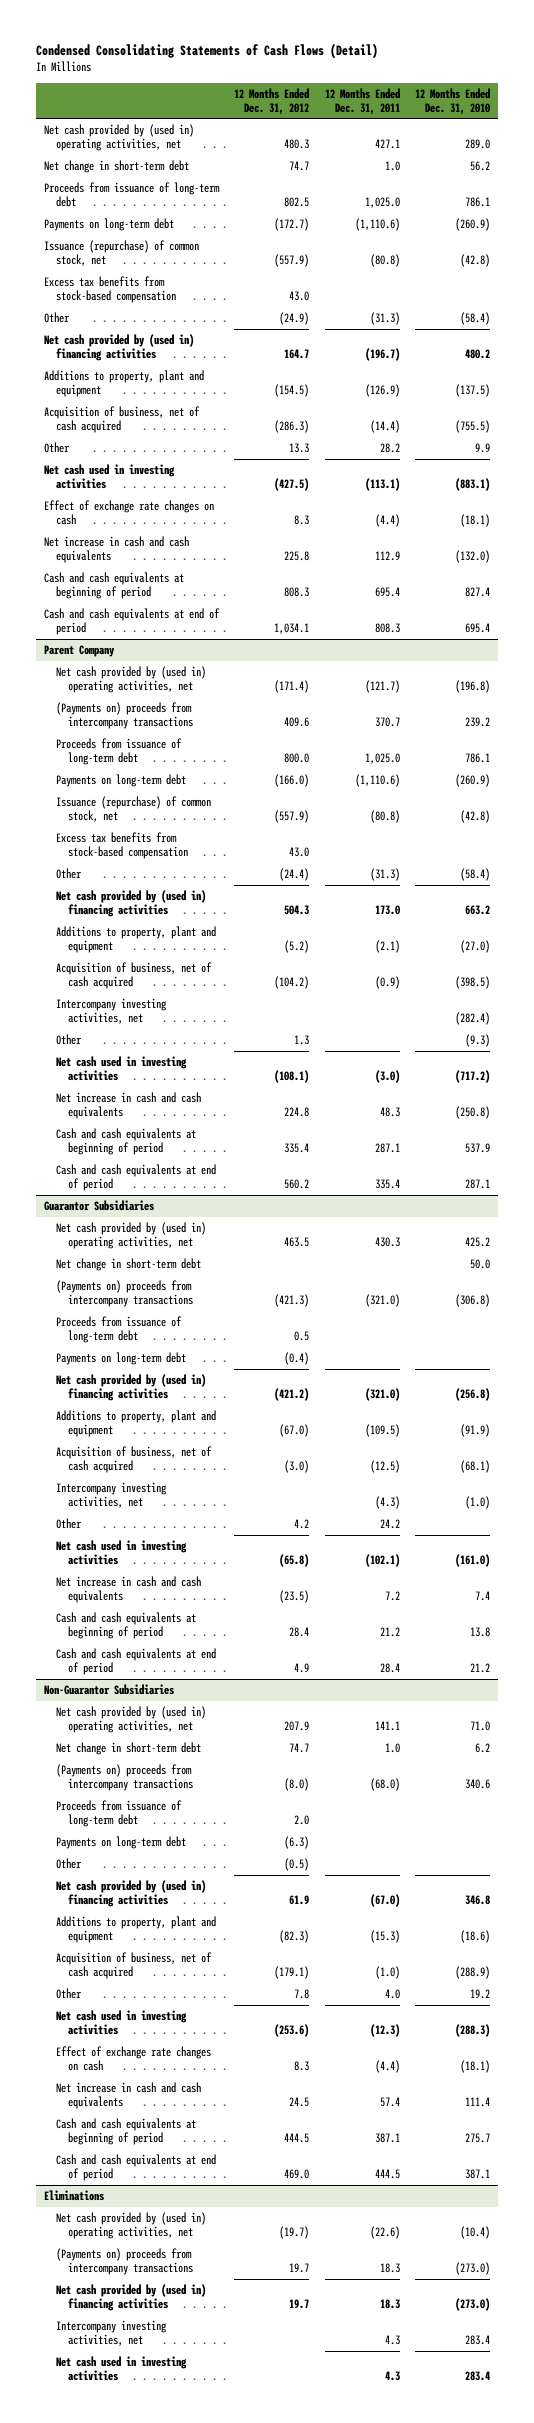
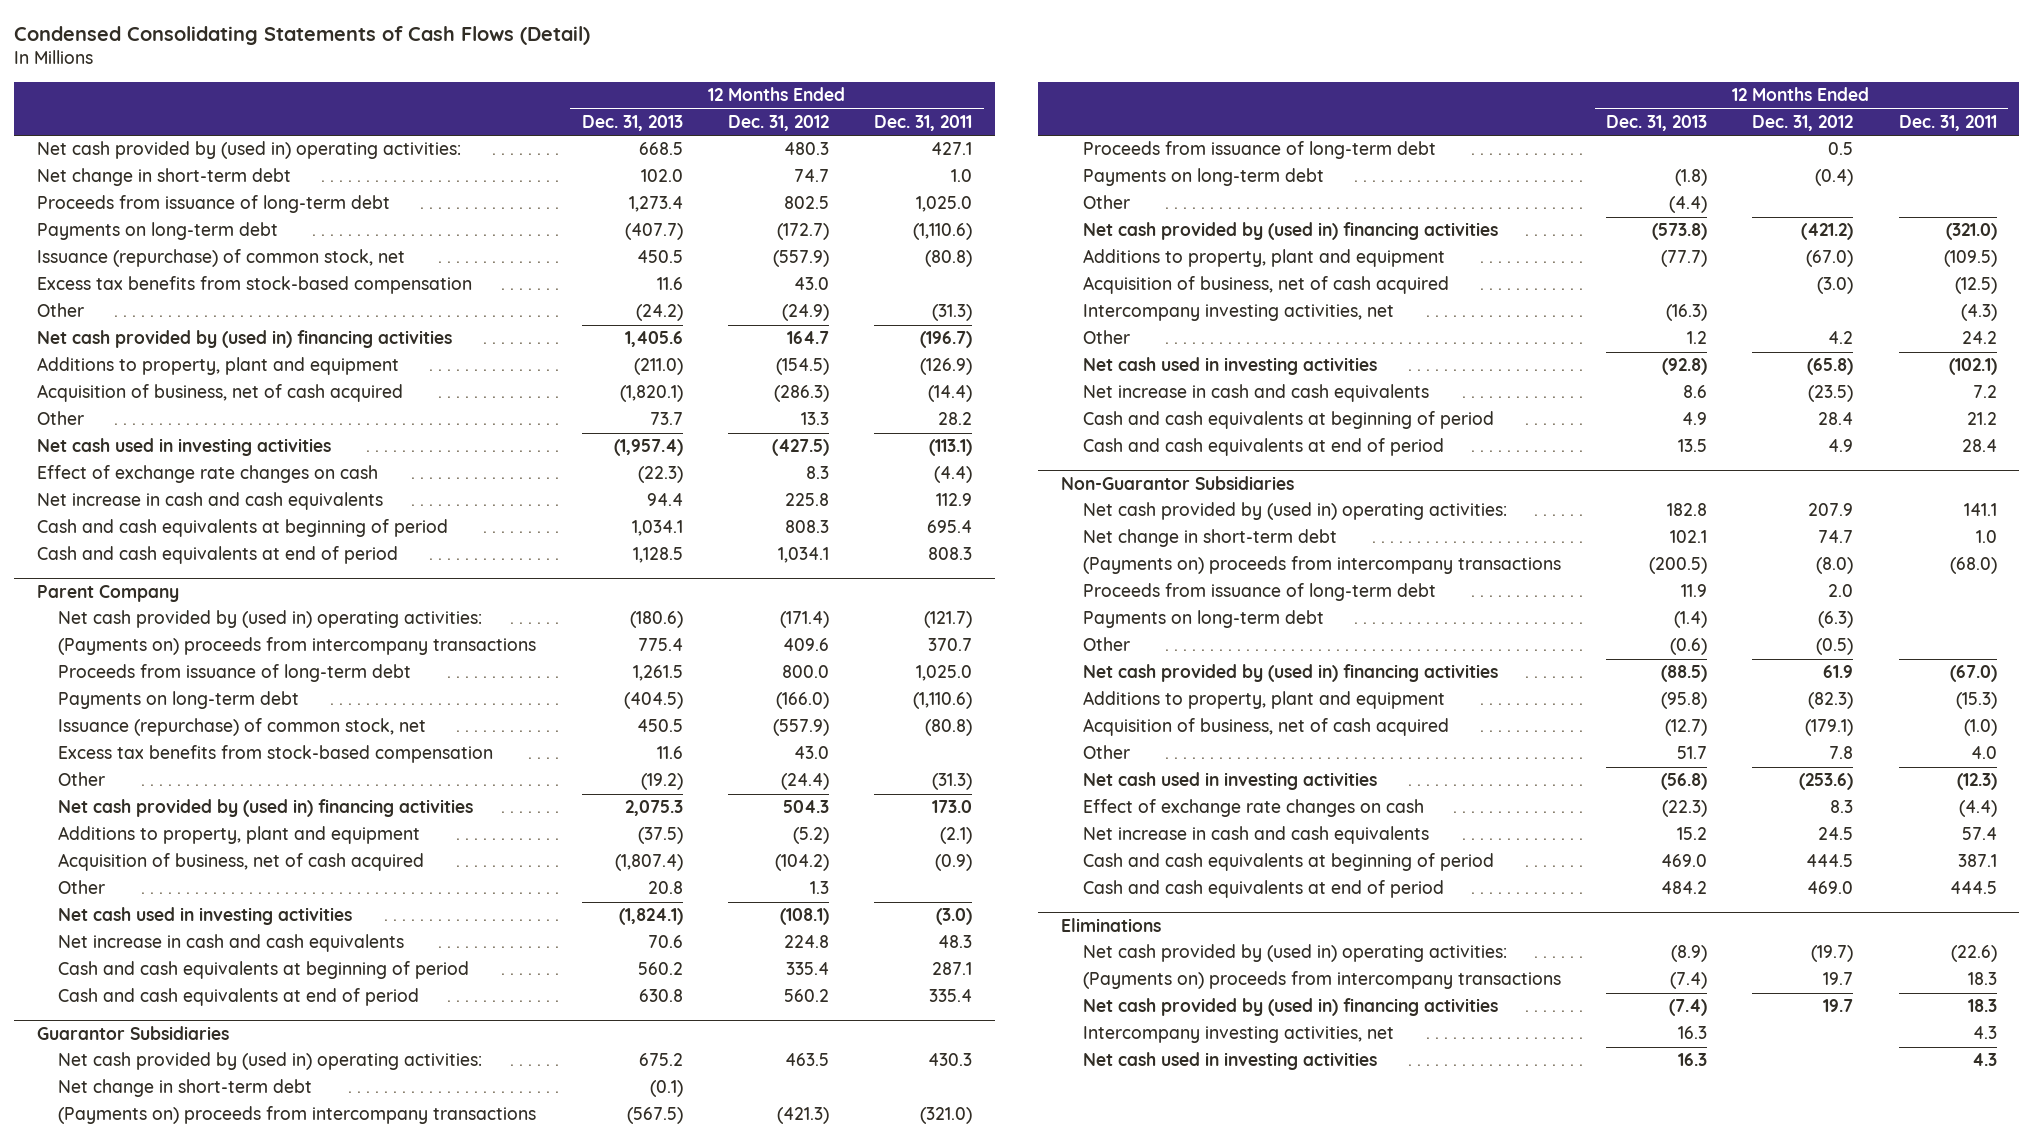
[415,87,491,115] 12 Months Ended Dec. 31, 2010 -> none
none -> [581,114,683,131] Dec. 31, 2013
[43,124,194,152] Net cash provided by (used in) operating activities, net -> [36,141,461,160] Net cash provided by (used in) operating activities:
[55,666,206,694] Net cash provided by (used in) operating activities, net -> [58,610,483,629] Net cash provided by (used in) operating activities:
[55,998,167,1025] Intercompany investing activities, net -> none
[55,1222,206,1250] Net cash provided by (used in) operating activities, net -> [58,1052,483,1071] Net cash provided by (used in) operating activities:
none -> [1082,195,1130,210] Other
[55,1706,206,1734] Net cash provided by (used in) operating activities, net -> [1082,502,1507,521] Net cash provided by (used in) operating activities:
[55,2212,206,2240] Net cash provided by (used in) operating activities, net -> [1082,944,1507,963] Net cash provided by (used in) operating activities:

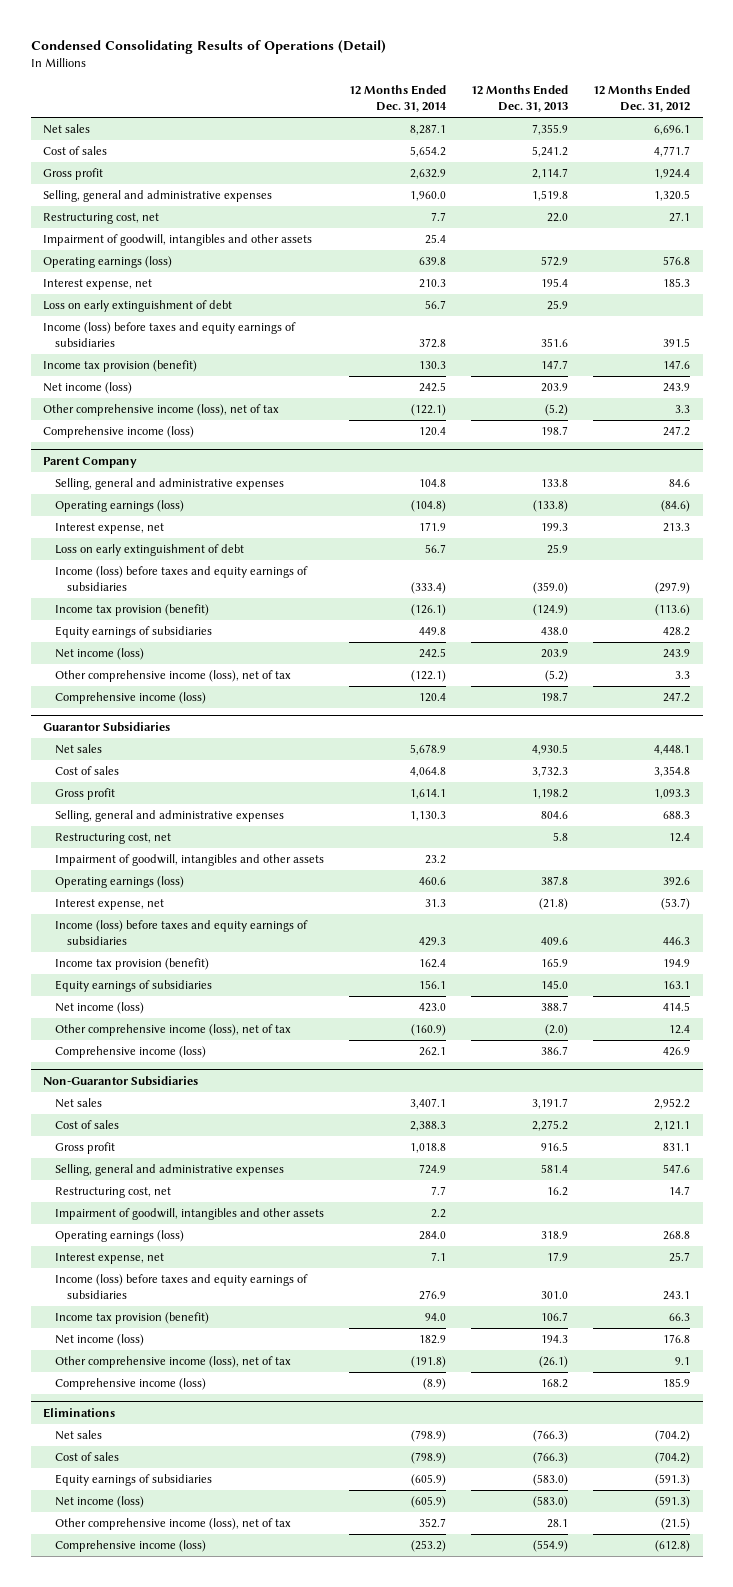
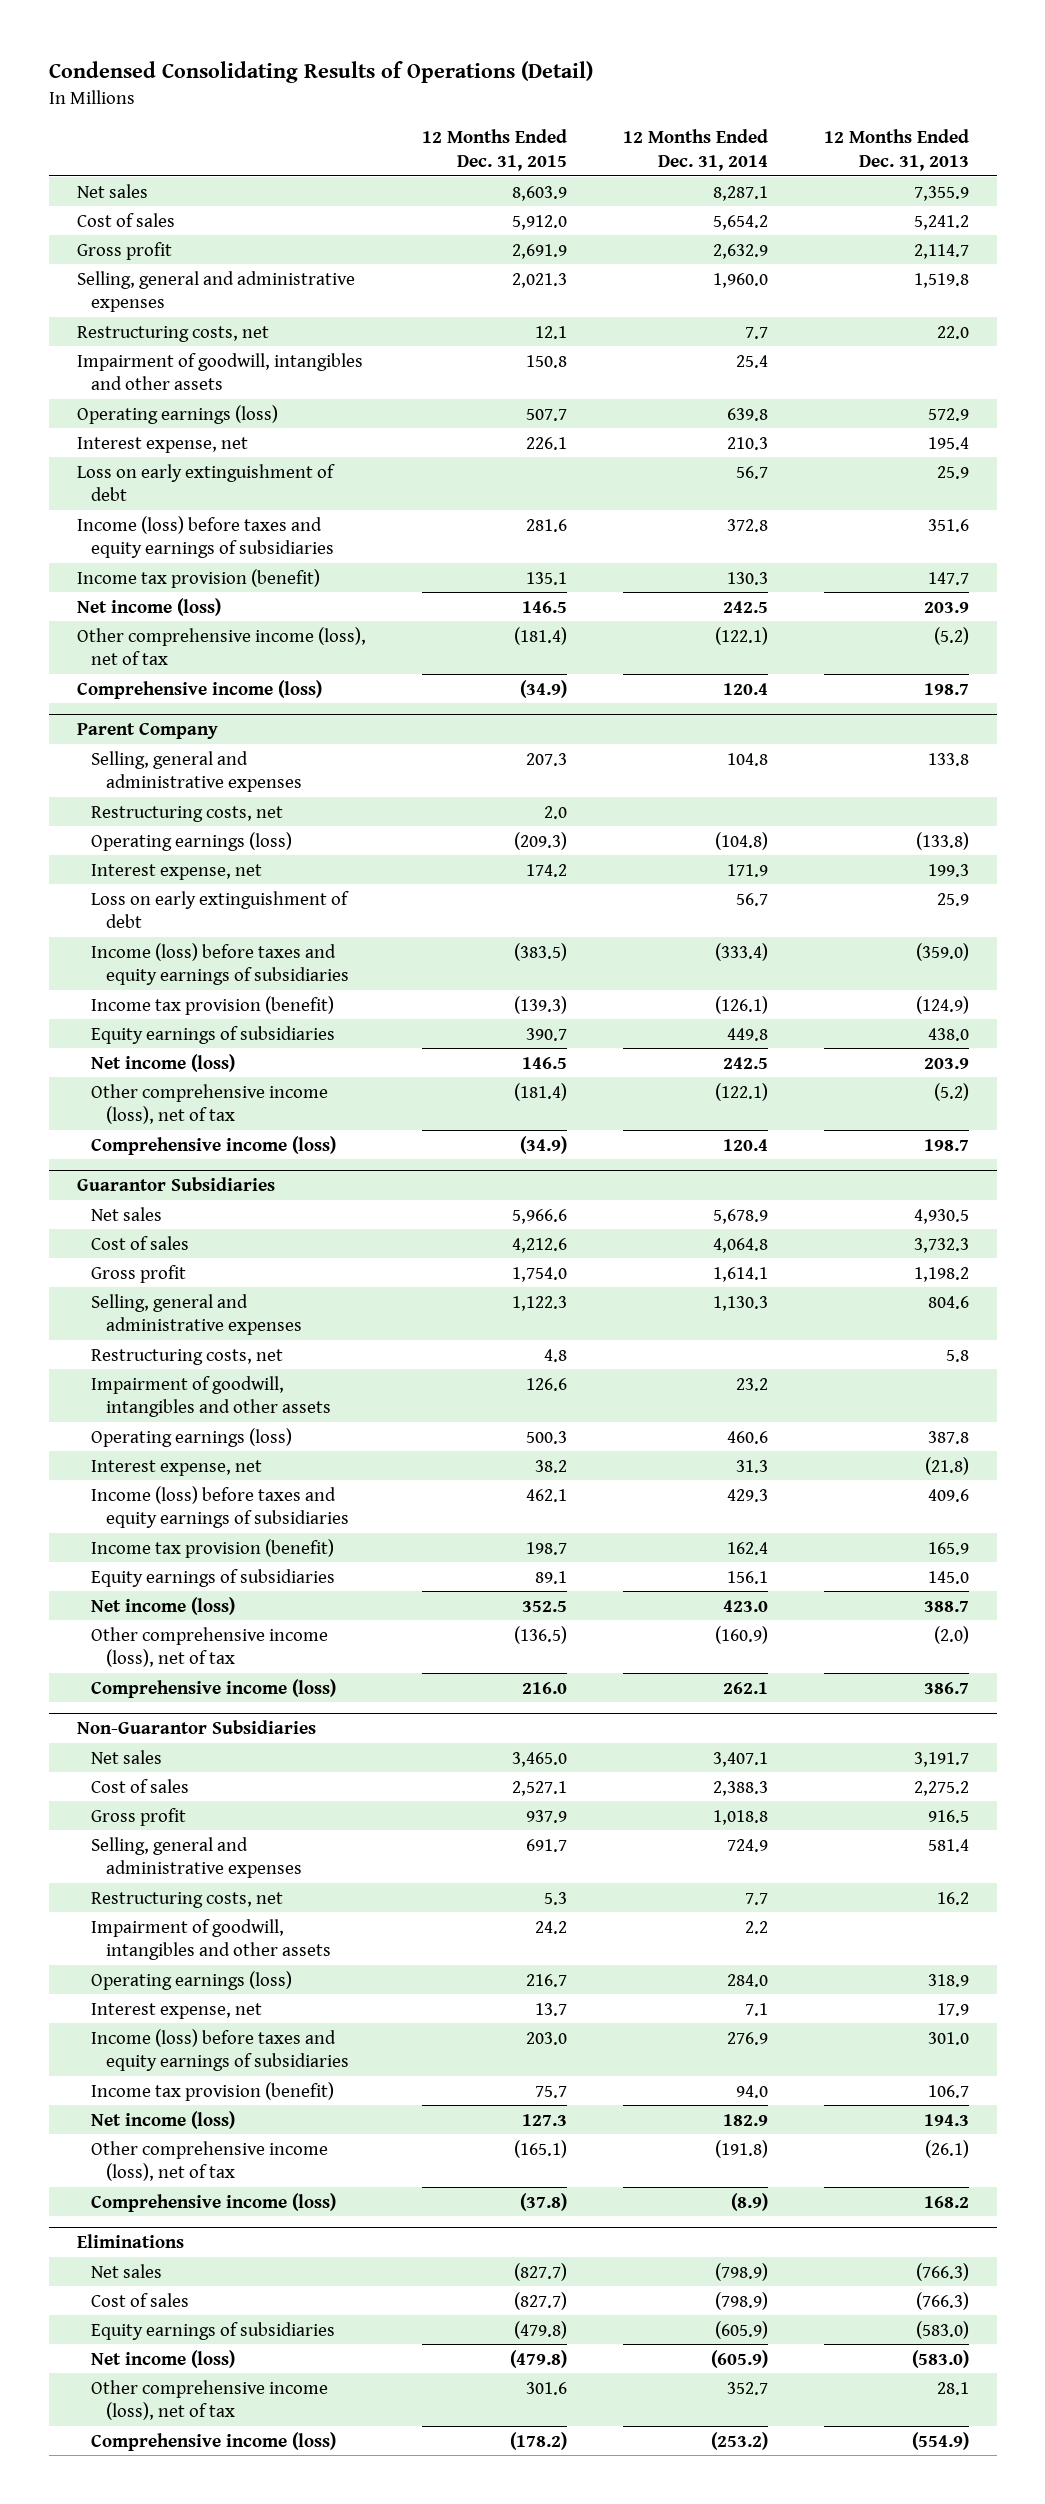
[593,85,691,113] 12 Months Ended Dec. 31, 2012 -> none
none -> [421,129,567,172] 12 Months Ended Dec. 31, 2015
[43,213,160,225] Restructuring cost, net -> [76,325,269,342] Restructuring costs, net
none -> [91,805,284,822] Restructuring costs, net
[54,833,171,845] Restructuring cost, net -> [91,1348,284,1365] Restructuring costs, net
[54,1187,171,1199] Restructuring cost, net -> [91,1891,284,1908] Restructuring costs, net

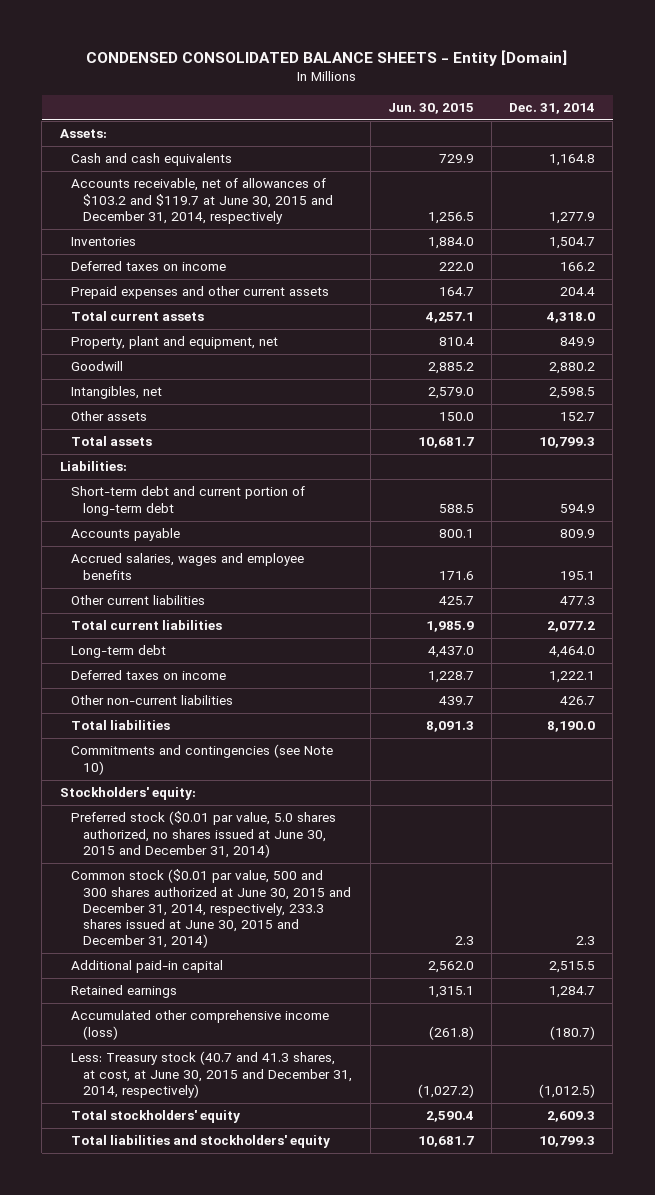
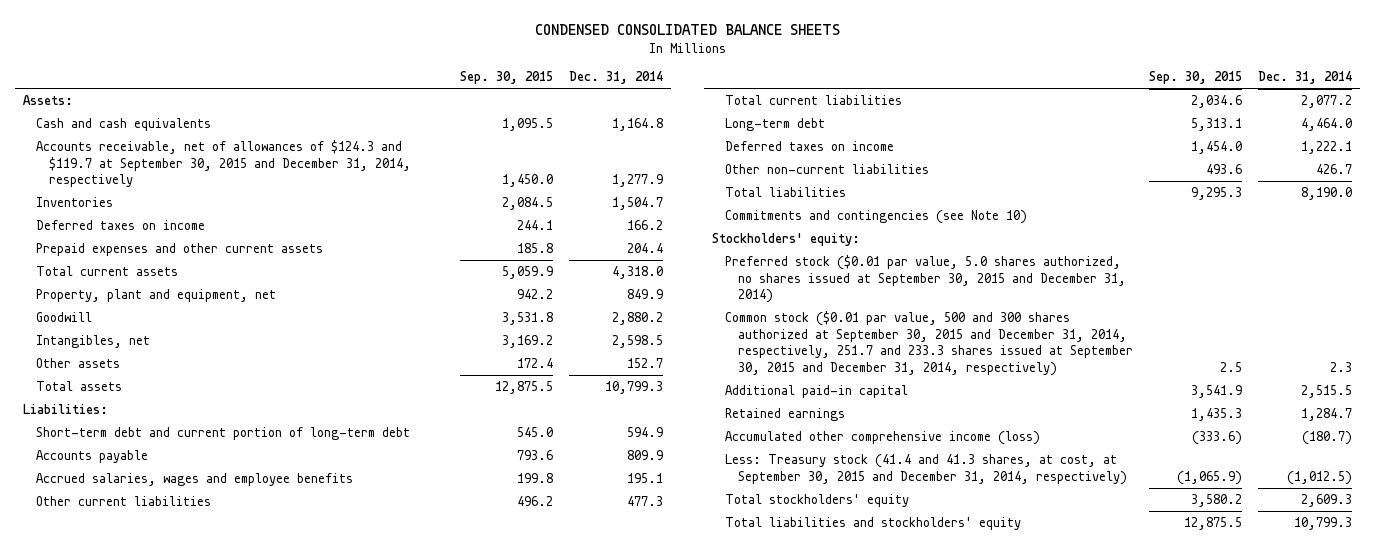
[86,49,568,66] CONDENSED CONSOLIDATED BALANCE SHEETS - Entity [Domain] -> [534,24,840,36] CONDENSED CONSOLIDATED BALANCE SHEETS
[387,103,474,115] Jun. 30, 2015 -> none
none -> [460,71,554,85] Sep. 30, 2015
[71,178,334,224] Accounts receivable, net of allowances of $103.2 and $119.7 at June 30, 2015 and December 31, 2014, respectively -> [35,139,412,188] Accounts receivable, net of allowances of $124.3 and $119.7 at September 30, 2015 and December 31, 2014, respectively
[71,811,337,858] Preferred stock ($0.01 par value, 5.0 shares authorized, no shares issued at June 30, 2015 and December 31, 2014) -> [724,254,1127,304] Preferred stock ($0.01 par value, 5.0 shares authorized, no shares issued at September 30, 2015 and December 31, 2014)
[71,869,352,949] Common stock ($0.01 par value, 500 and 300 shares authorized at June 30, 2015 and December 31, 2014, respectively, 233.3 shares issued at June 30, 2015 and December 31, 2014) -> [724,310,1134,377] Common stock ($0.01 par value, 500 and 300 shares authorized at September 30, 2015 and December 31, 2014, respectively, 251.7 and 233.3 shares issued at September 30, 2015 and December 31, 2014, respectively)
[71,1051,353,1098] Less: Treasury stock (40.7 and 41.3 shares, at cost, at June 30, 2015 and December 31, 2014, respectively) -> [724,453,1128,485] Less: Treasury stock (41.4 and 41.3 shares, at cost, at September 30, 2015 and December 31, 2014, respectively)

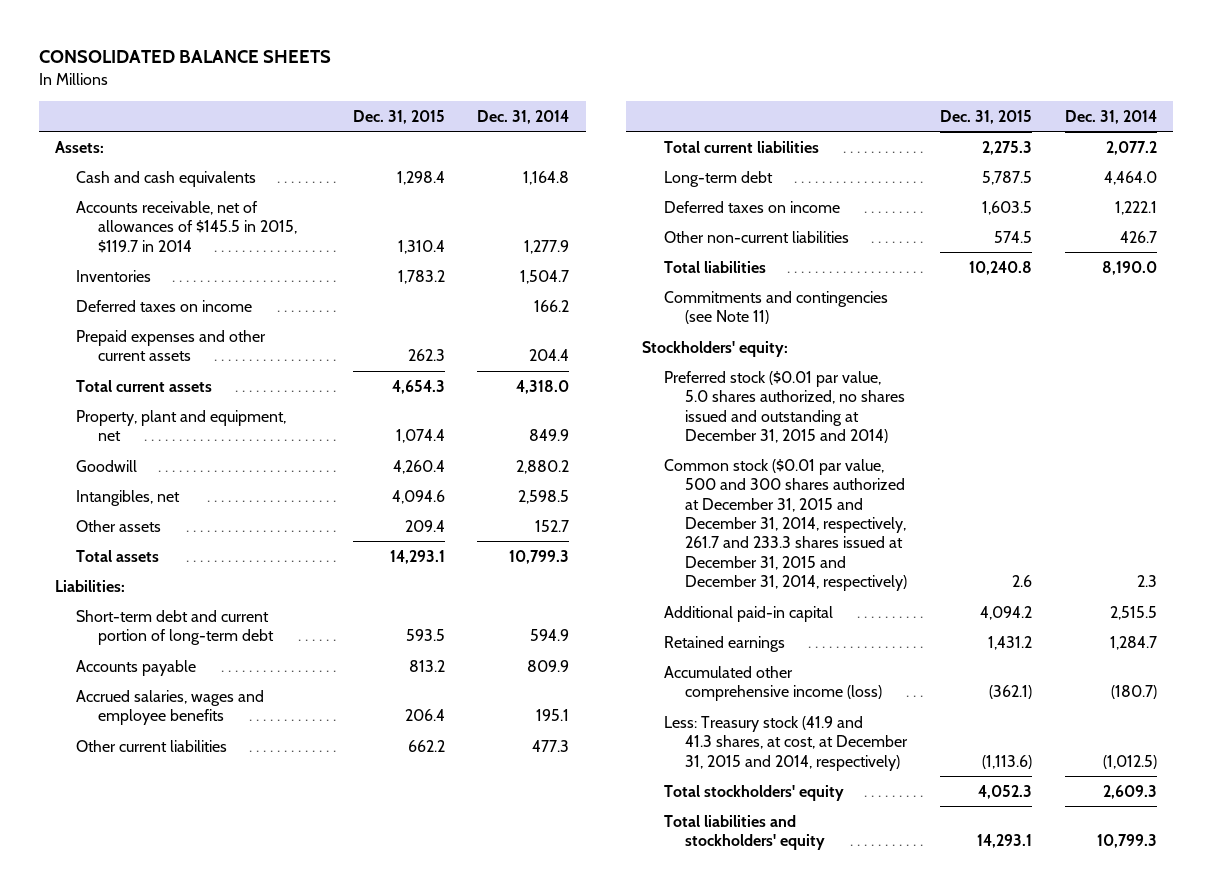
[534,24,840,36] CONDENSED CONSOLIDATED BALANCE SHEETS -> [38,50,331,64] CONSOLIDATED BALANCE SHEETS
[460,71,554,85] Sep. 30, 2015 -> none
none -> [352,109,445,124] Dec. 31, 2015
[35,139,412,188] Accounts receivable, net of allowances of $124.3 and $119.7 at September 30, 2015 and December 31, 2014, respectively -> [76,200,297,253] Accounts receivable, net of allowances of $145.5 in 2015, $119.7 in 2014
[724,209,1027,224] Commitments and contingencies (see Note 10) -> [663,290,888,325] Commitments and contingencies (see Note 11)
[724,254,1127,304] Preferred stock ($0.01 par value, 5.0 shares authorized, no shares issued at September 30, 2015 and December 31, 2014) -> [663,370,905,443] Preferred stock ($0.01 par value, 5.0 shares authorized, no shares issued and outstanding at December 31, 2015 and 2014)
[724,310,1134,377] Common stock ($0.01 par value, 500 and 300 shares authorized at September 30, 2015 and December 31, 2014, respectively, 251.7 and 233.3 shares issued at September 30, 2015 and December 31, 2014, respectively) -> [663,458,907,592] Common stock ($0.01 par value, 500 and 300 shares authorized at December 31, 2015 and December 31, 2014, respectively, 261.7 and 233.3 shares issued at December 31, 2015 and December 31, 2014, respectively)
[724,453,1128,485] Less: Treasury stock (41.4 and 41.3 shares, at cost, at September 30, 2015 and December 31, 2014, respectively) -> [663,715,908,771] Less: Treasury stock (41.9 and 41.3 shares, at cost, at December 31, 2015 and 2014, respectively)

